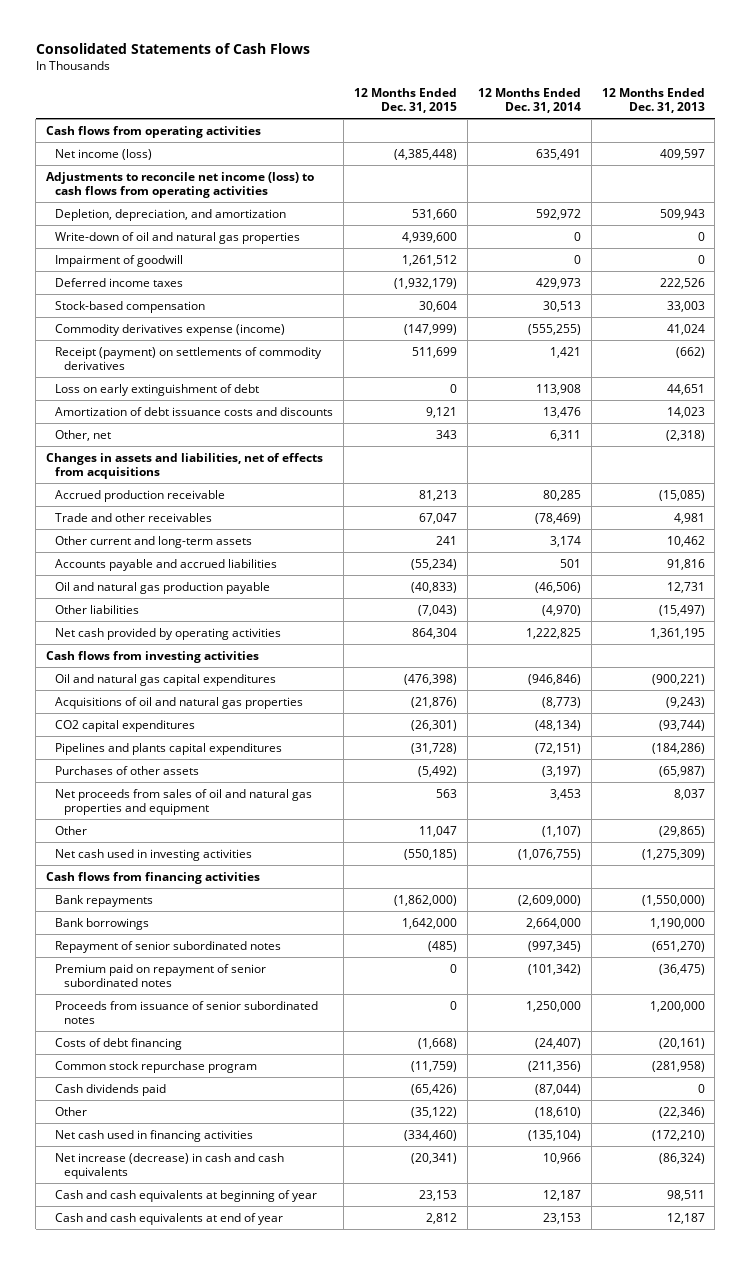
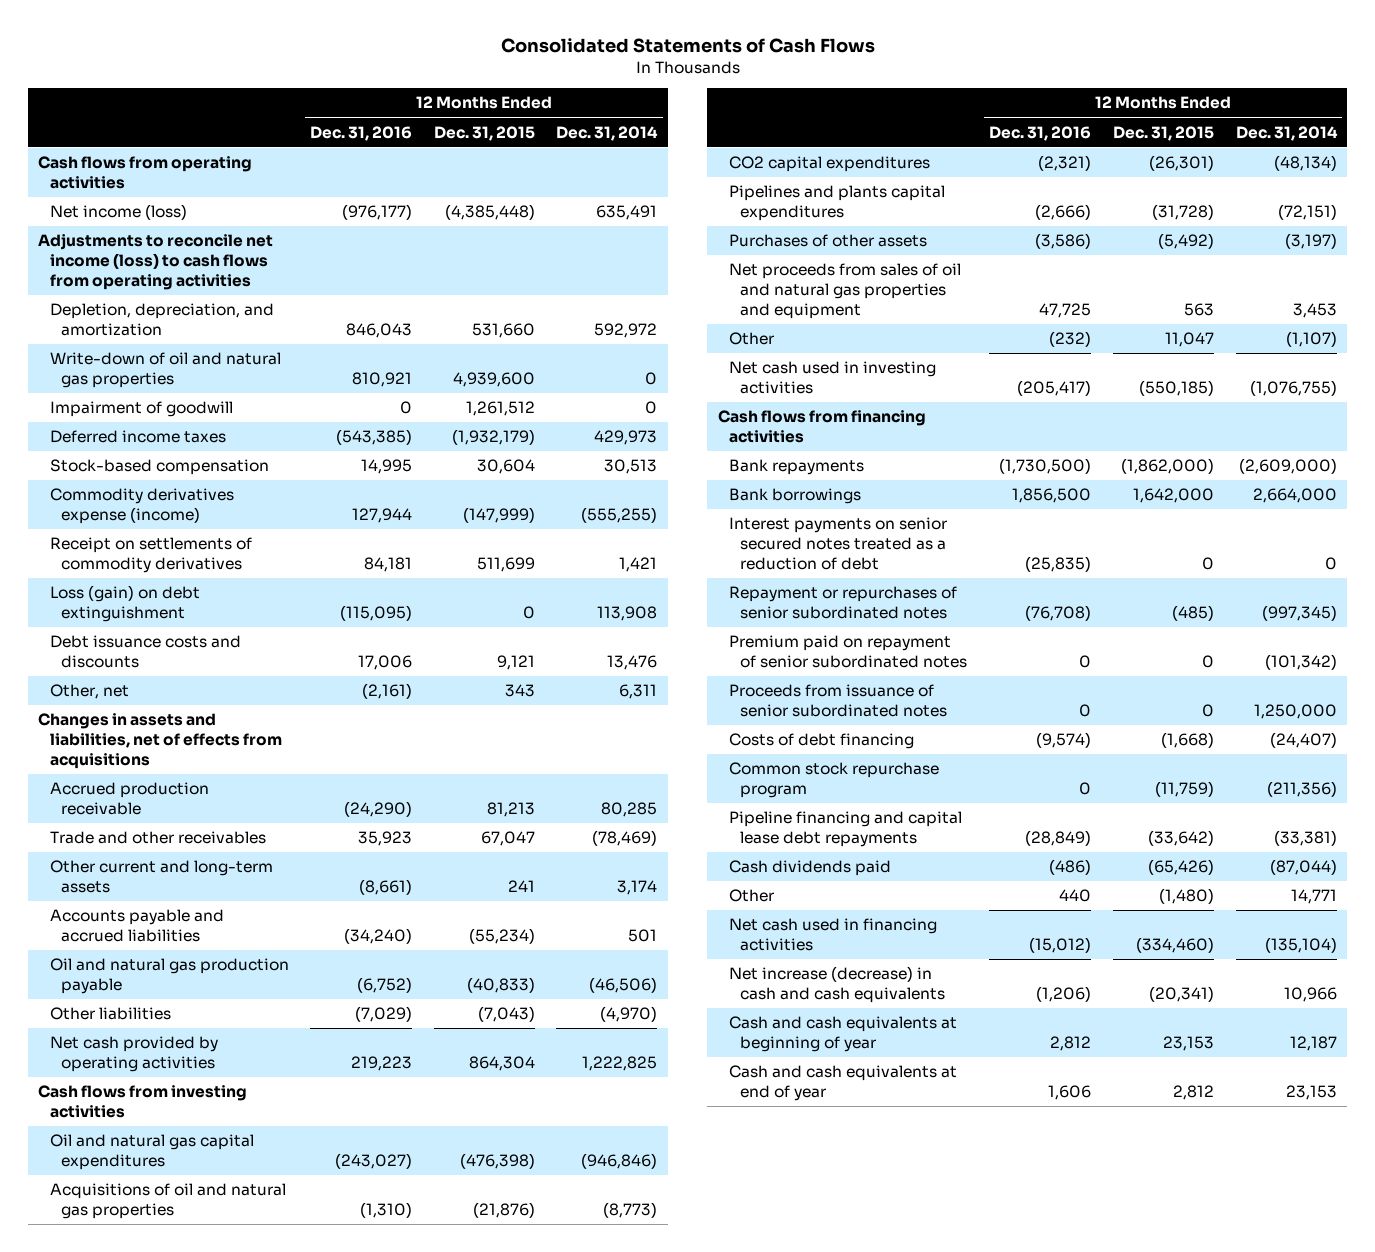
[601,87,705,113] 12 Months Ended Dec. 31, 2013 -> none
none -> [310,125,413,141] Dec. 31, 2016
[55,346,323,370] Receipt (payment) on settlements of commodity derivatives -> [49,537,252,574] Receipt on settlements of commodity derivatives
[55,383,260,396] Loss on early extinguishment of debt -> [49,585,200,623] Loss (gain) on debt extinguishment
[55,406,334,416] Amortization of debt issuance costs and discounts -> [49,635,241,669] Debt issuance costs and discounts
none -> [728,517,947,570] Interest payments on senior secured notes treated as a reduction of debt
[55,940,282,953] Repayment of senior subordinated notes -> [728,586,957,620] Repayment or repurchases of senior subordinated notes
none -> [728,811,962,848] Pipeline financing and capital lease debt repayments
[411,1106,458,1118] (35,122) -> [1159,888,1215,905] (1,480)
[534,1106,581,1118] (18,610) -> [1290,889,1337,905] 14,771

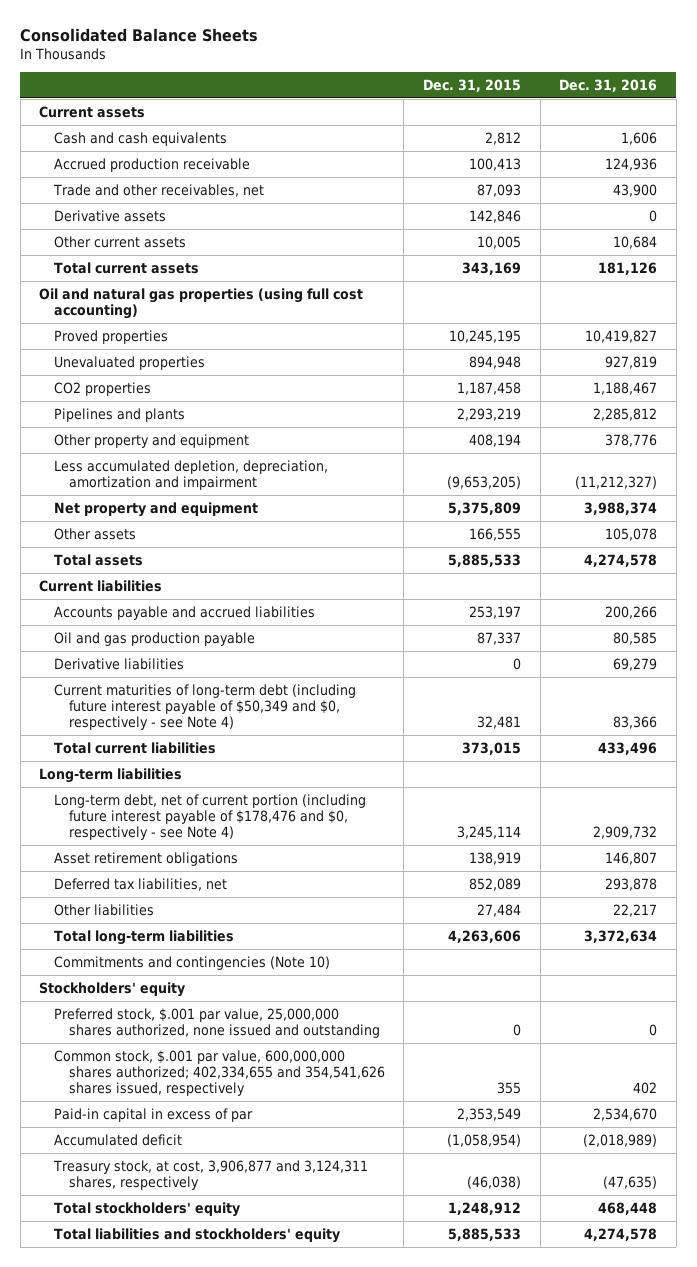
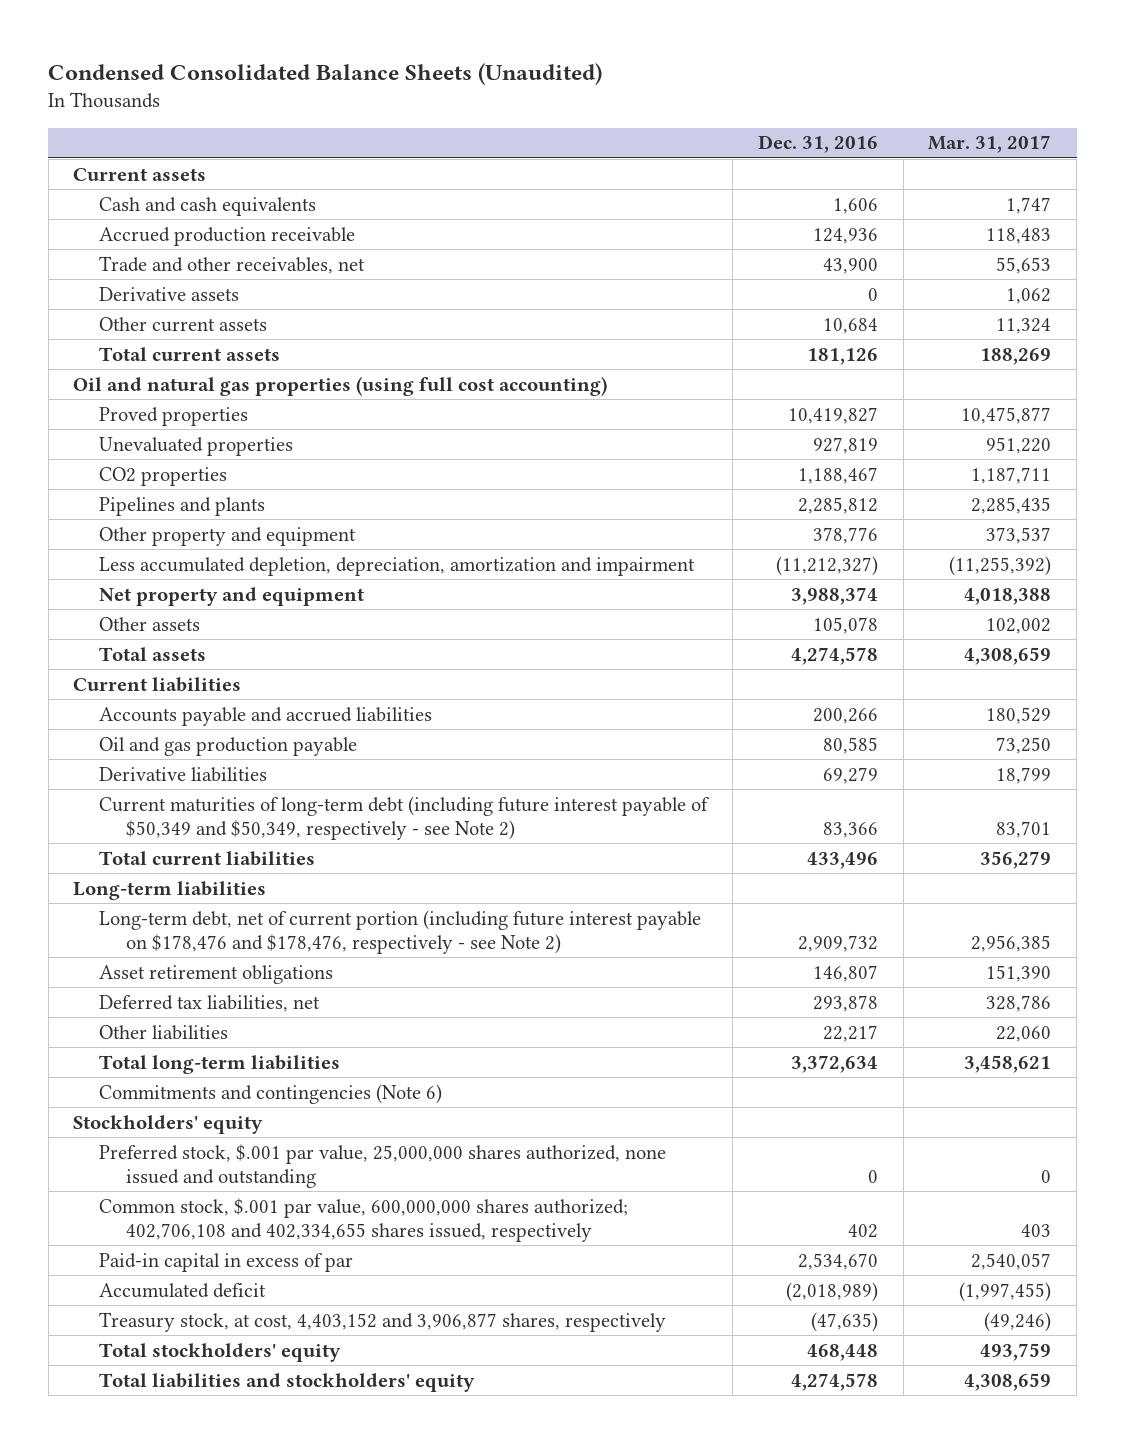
[20,27,259,42] Consolidated Balance Sheets -> [48,62,603,85] Condensed Consolidated Balance Sheets (Unaudited)
[423,78,522,92] Dec. 31, 2015 -> none
none -> [928,135,1052,154] Mar. 31, 2017
[54,683,357,731] Current maturities of long-term debt (including future interest payable of $50,349 and $0, respectively - see Note 4) -> [99,795,711,840] Current maturities of long-term debt (including future interest payable of $50,349 and $50,349, respectively - see Note 2)
[54,793,367,841] Long-term debt, net of current portion (including future interest payable of $178,476 and $0, respectively - see Note 4) -> [99,909,702,954] Long-term debt, net of current portion (including future interest payable on $178,476 and $178,476, respectively - see Note 2)
[54,955,331,970] Commitments and contingencies (Note 10) -> [99,1083,443,1104] Commitments and contingencies (Note 6)
[54,1049,385,1097] Common stock, $.001 par value, 600,000,000 shares authorized; 402,334,655 and 354,541,626 shares issued, respectively -> [99,1197,629,1242] Common stock, $.001 par value, 600,000,000 shares authorized; 402,706,108 and 402,334,655 shares issued, respectively
[53,1159,369,1190] Treasury stock, at cost, 3,906,877 and 3,124,311 shares, respectively -> [99,1311,667,1332] Treasury stock, at cost, 4,403,152 and 3,906,877 shares, respectively

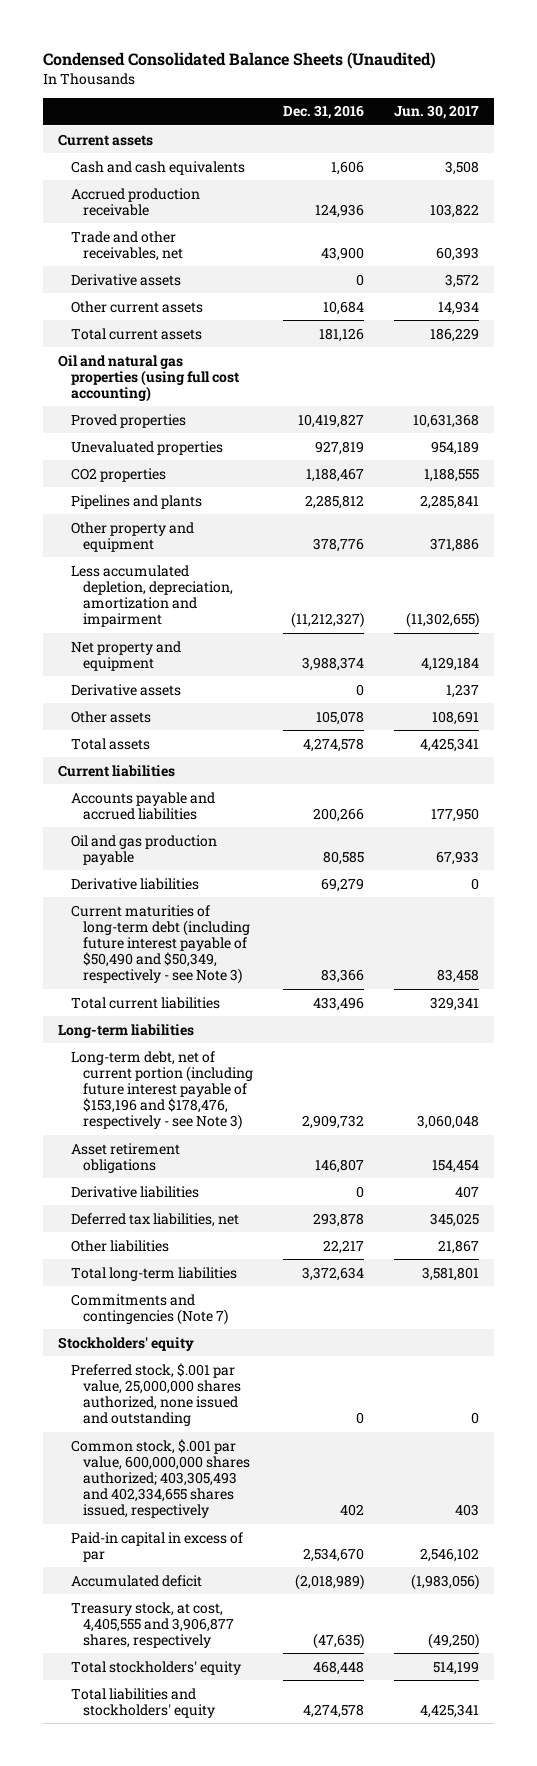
[928,135,1052,154] Mar. 31, 2017 -> none
none -> [393,105,479,120] Jun. 30, 2017
none -> [70,683,181,696] Derivative assets
[99,795,711,840] Current maturities of long-term debt (including future interest payable of $50,349 and $50,349, respectively - see Note 2) -> [70,904,250,985] Current maturities of long-term debt (including future interest payable of $50,490 and $50,349, respectively - see Note 3)
[99,909,702,954] Long-term debt, net of current portion (including future interest payable on $178,476 and $178,476, respectively - see Note 2) -> [70,1050,253,1131] Long-term debt, net of current portion (including future interest payable of $153,196 and $178,476, respectively - see Note 3)
none -> [70,1185,199,1198] Derivative liabilities
[99,1083,443,1104] Commitments and contingencies (Note 6) -> [70,1293,228,1325] Commitments and contingencies (Note 7)
[99,1197,629,1242] Common stock, $.001 par value, 600,000,000 shares authorized; 402,706,108 and 402,334,655 shares issued, respectively -> [70,1438,250,1519] Common stock, $.001 par value, 600,000,000 shares authorized; 403,305,493 and 402,334,655 shares issued, respectively
[99,1311,667,1332] Treasury stock, at cost, 4,403,152 and 3,906,877 shares, respectively -> [70,1601,234,1648] Treasury stock, at cost, 4,405,555 and 3,906,877 shares, respectively

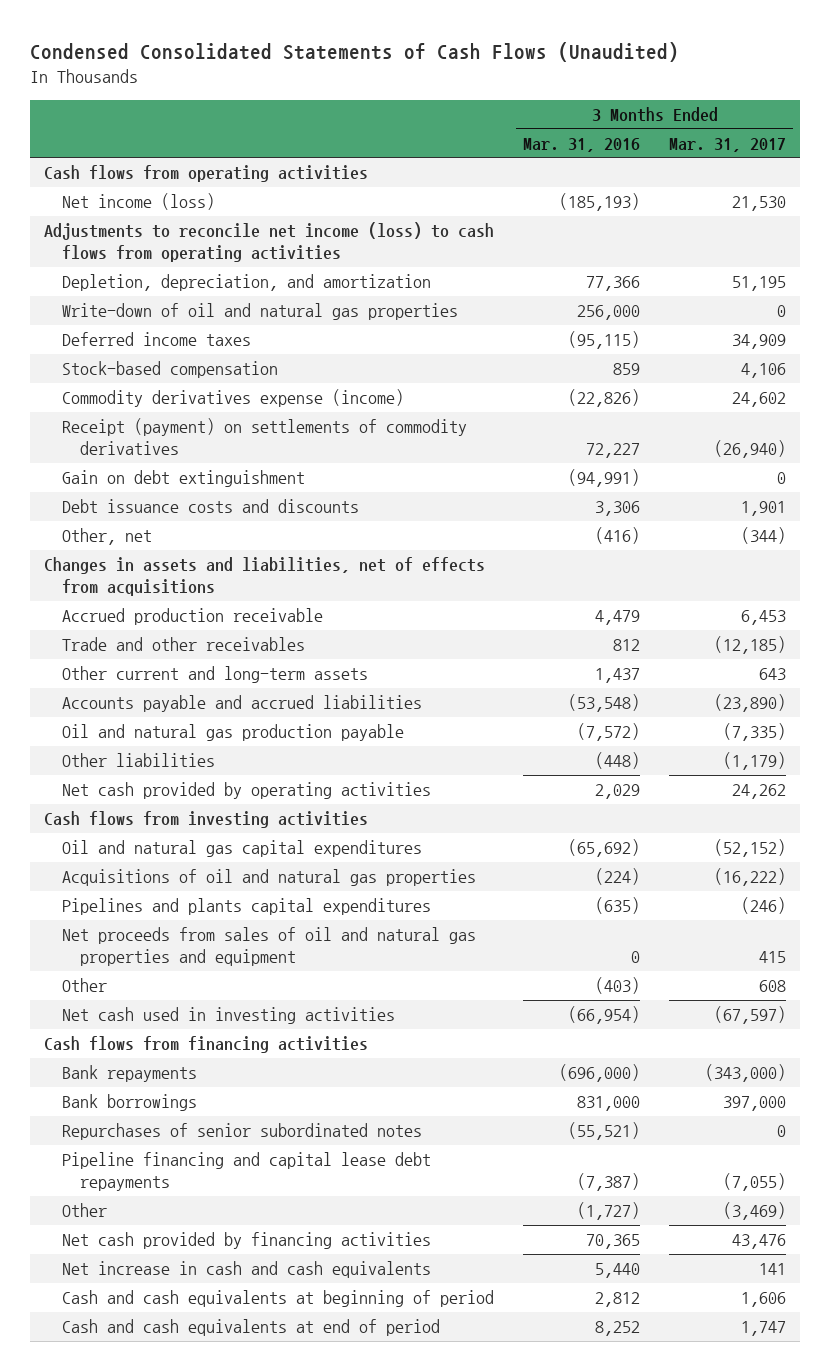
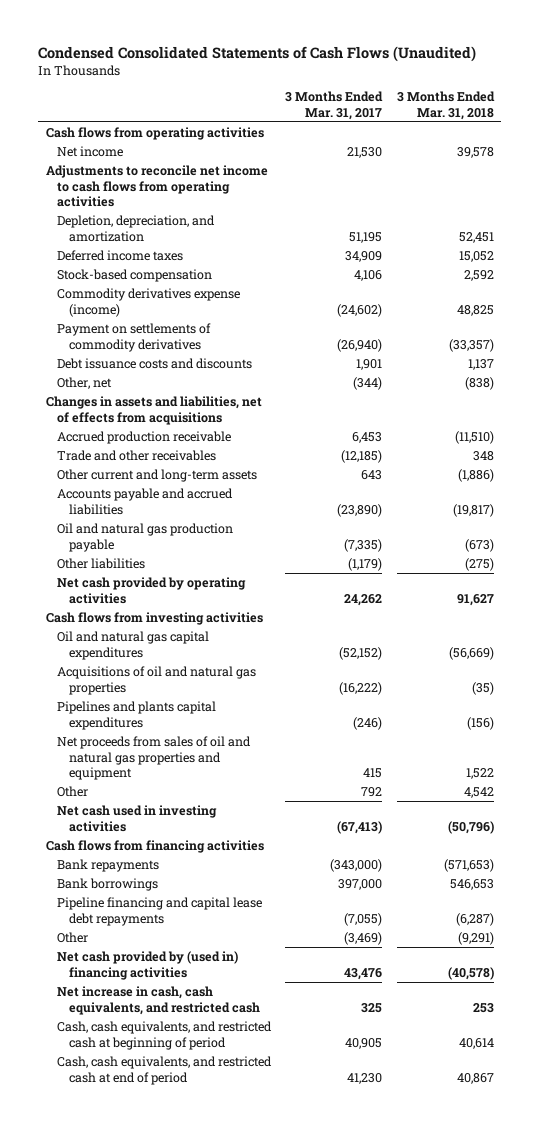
[523,137,641,152] Mar. 31, 2016 -> none
none -> [396,90,495,120] 3 Months Ended Mar. 31, 2018
[62,193,216,211] Net income (loss) -> [57,145,124,157] Net income
[44,222,495,263] Adjustments to reconcile net income (loss) to cash flows from operating activities -> [45,164,268,208] Adjustments to reconcile net income to cash flows from operating activities
[62,303,459,321] Write-down of oil and natural gas properties -> none
[62,470,306,488] Gain on debt extinguishment -> none
[731,392,786,408] 24,602 -> [337,303,383,317] (24,602)
[62,418,468,456] Receipt (payment) on settlements of commodity derivatives -> [57,322,212,352] Payment on settlements of commodity derivatives
[758,980,786,993] 608 -> [361,786,383,797] 792
[713,1006,786,1025] (67,597) -> [337,820,383,834] (67,413)
[62,1123,423,1141] Repurchases of senior subordinated notes -> none
[62,1232,432,1250] Net cash provided by financing activities -> [57,950,239,980] Net cash provided by (used in) financing activities
[62,1261,432,1279] Net increase in cash and cash equivalents -> [57,985,260,1015] Net increase in cash, cash equivalents, and restricted cash
[758,1263,786,1276] 141 -> [361,1002,383,1013] 325
[62,1290,495,1308] Cash and cash equivalents at beginning of period -> [57,1020,273,1050] Cash, cash equivalents, and restricted cash at beginning of period
[740,1292,786,1308] 1,606 -> [345,1037,383,1049] 40,905
[62,1319,441,1337] Cash and cash equivalents at end of period -> [57,1055,273,1085] Cash, cash equivalents, and restricted cash at end of period
[740,1321,786,1337] 1,747 -> [347,1072,383,1084] 41,230

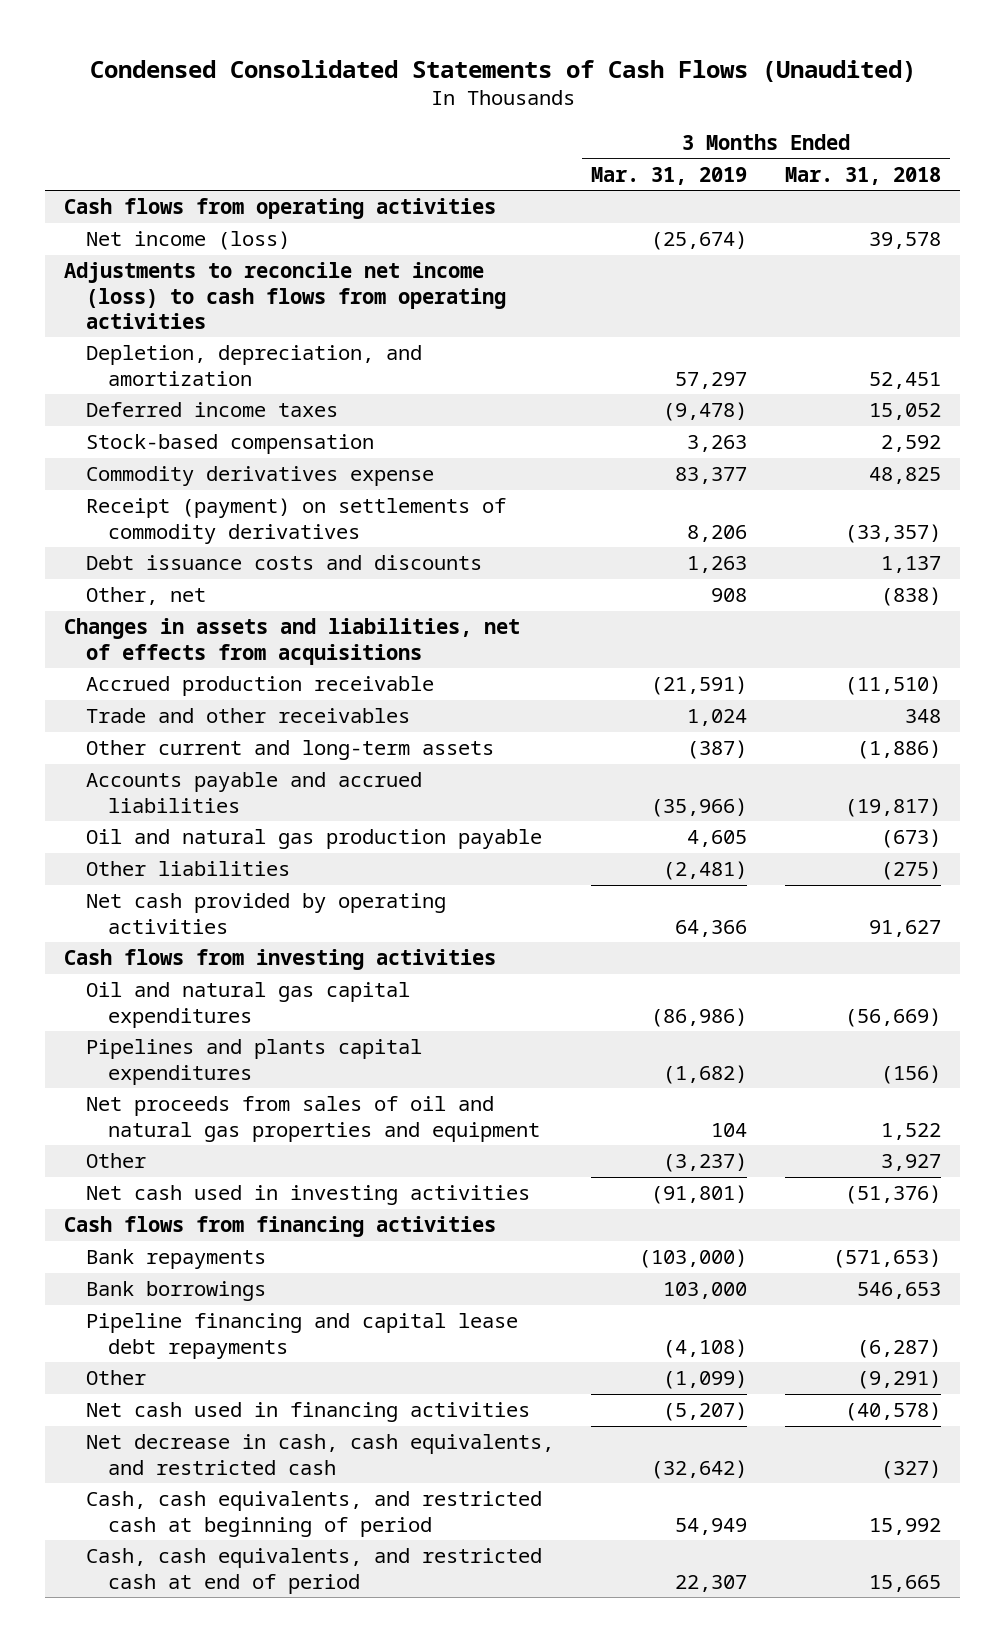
[285,90,384,120] 3 Months Ended Mar. 31, 2017 -> none
none -> [591,166,748,185] Mar. 31, 2019
[57,145,124,157] Net income -> [85,231,290,251] Net income (loss)
[45,164,268,208] Adjustments to reconcile net income to cash flows from operating activities -> [64,262,506,329] Adjustments to reconcile net income (loss) to cash flows from operating activities
[57,287,241,317] Commodity derivatives expense (income) -> [85,466,434,487] Commodity derivatives expense
[57,322,212,352] Payment on settlements of commodity derivatives -> [85,498,506,544] Receipt (payment) on settlements of commodity derivatives
[57,665,257,695] Acquisitions of oil and natural gas properties -> none
[463,786,494,798] 4,542 -> [880,1154,941,1172] 3,927
[447,820,494,834] (50,796) -> [844,1185,941,1205] (51,376)
[57,950,239,980] Net cash provided by (used in) financing activities -> [85,1402,530,1423] Net cash used in financing activities
[57,985,260,1015] Net increase in cash, cash equivalents, and restricted cash -> [85,1434,554,1475] Net decrease in cash, cash equivalents, and restricted cash
[472,1002,494,1013] 253 -> [880,1459,941,1479] (327)
[458,1037,494,1049] 40,614 -> [868,1517,941,1535] 15,992
[456,1072,494,1084] 40,867 -> [868,1574,941,1592] 15,665

